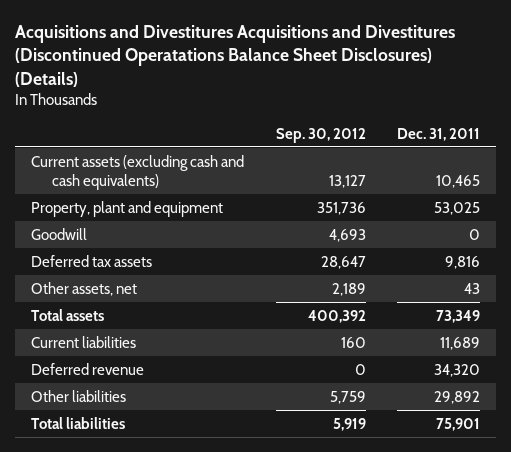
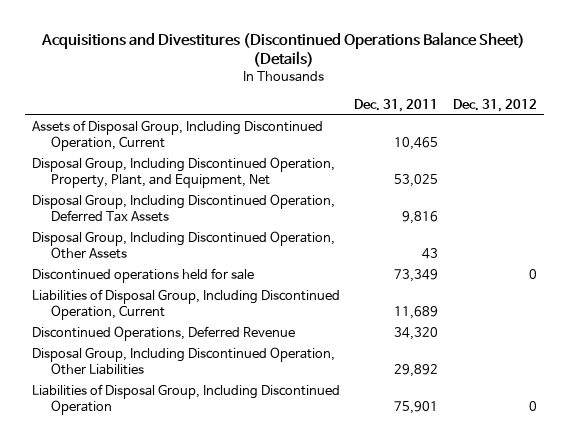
[14,25,455,87] Acquisitions and Divestitures Acquisitions and Divestitures (Discontinued Operatations Balance Sheet Disclosures) (Details) -> [41,31,526,68] Acquisitions and Divestitures (Discontinued Operations Balance Sheet) (Details)
[275,127,366,143] Sep. 30, 2012 -> none
none -> [452,98,537,112] Dec. 31, 2012
[30,227,87,240] Goodwill -> none
[30,154,244,190] Current assets (excluding cash and cash equivalents) -> [32,120,324,152] Assets of Disposal Group, Including Discontinued Operation, Current
[30,200,223,217] Property, plant and equipment -> [32,157,336,189] Disposal Group, Including Discontinued Operation, Property, Plant, and Equipment, Net
[30,254,152,267] Deferred tax assets -> [32,194,336,223] Disposal Group, Including Discontinued Operation, Deferred Tax Assets
[30,281,137,296] Other assets, net -> [32,231,336,260] Disposal Group, Including Discontinued Operation, Other Assets
[30,308,104,321] Total assets -> [32,268,255,284] Discontinued operations held for sale
[30,335,136,348] Current liabilities -> [32,289,341,321] Liabilities of Disposal Group, Including Discontinued Operation, Current
[30,362,144,375] Deferred revenue -> [32,326,296,342] Discontinued Operations, Deferred Revenue
[30,389,126,402] Other liabilities -> [32,347,336,376] Disposal Group, Including Discontinued Operation, Other Liabilities
[30,416,125,429] Total liabilities -> [32,384,341,416] Liabilities of Disposal Group, Including Discontinued Operation

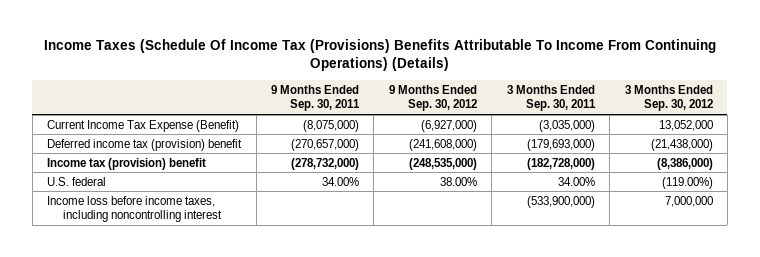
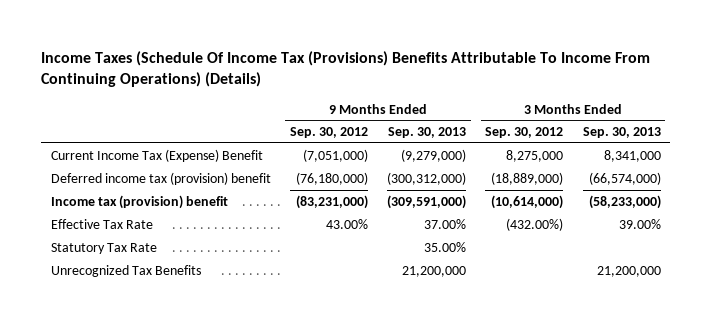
[270,84,360,112] 9 Months Ended Sep. 30, 2011 -> none
[506,84,596,112] 3 Months Ended Sep. 30, 2011 -> none
none -> [388,127,467,139] Sep. 30, 2013
none -> [582,127,661,139] Sep. 30, 2013
[47,176,107,186] U.S. federal -> none
[47,195,223,223] Income loss before income taxes, including noncontrolling interest -> none
[47,119,240,132] Current Income Tax Expense (Benefit) -> [51,148,264,162] Current Income Tax (Expense) Benefit
[420,119,477,132] (6,927,000) -> [303,148,369,162] (7,051,000)
[658,119,713,131] 13,052,000 -> [506,149,564,162] 8,275,000
[408,138,477,151] (241,608,000) -> [296,171,369,185] (76,180,000)
[650,138,713,151] (21,438,000) -> [491,171,564,185] (18,889,000)
[408,157,477,170] (248,535,000) -> [296,194,369,209] (83,231,000)
[656,157,713,170] (8,386,000) -> [491,194,564,209] (10,614,000)
none -> [51,218,154,229] Effective Tax Rate
none -> [51,242,158,254] Statutory Tax Rate
none -> [51,264,202,277] Unrecognized Tax Benefits

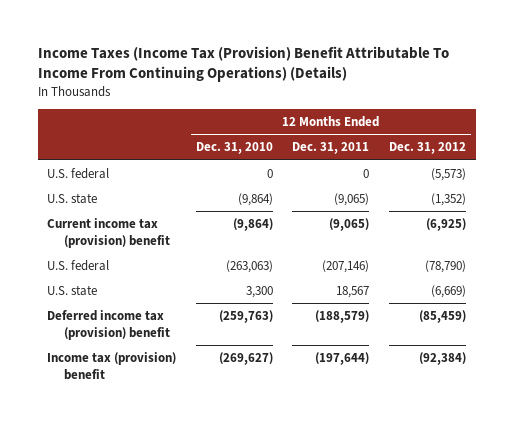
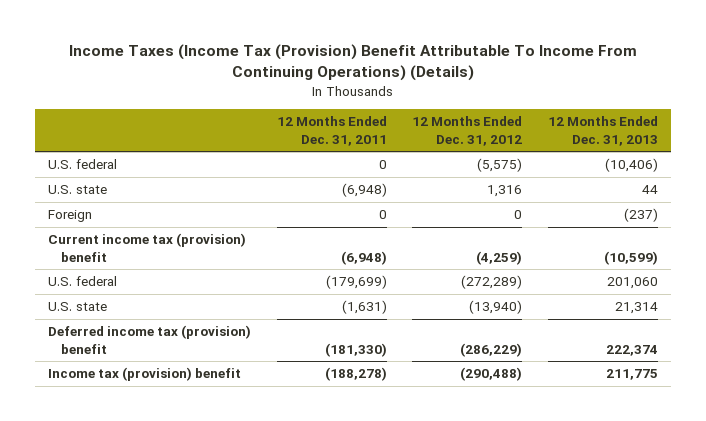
[195,142,273,155] Dec. 31, 2010 -> none
none -> [548,116,659,146] 12 Months Ended Dec. 31, 2013
[430,167,466,181] (5,573) -> [477,158,523,173] (5,575)
[334,192,370,206] (9,065) -> [341,183,387,198] (6,948)
[430,192,466,206] (1,352) -> [487,185,523,198] 1,316
none -> [48,210,93,223] Foreign
[329,217,370,231] (9,065) -> [340,250,387,265] (6,948)
[425,217,466,231] (6,925) -> [476,250,523,265] (4,259)
[322,259,370,273] (207,146) -> [325,275,387,290] (179,699)
[424,259,466,273] (78,790) -> [461,275,523,290] (272,289)
[336,285,370,298] 18,567 -> [341,300,387,315] (1,631)
[430,284,466,298] (6,669) -> [469,300,523,315] (13,940)
[315,309,370,323] (188,579) -> [324,342,387,357] (181,330)
[418,309,466,323] (85,459) -> [460,342,523,357] (286,229)
[315,351,370,365] (197,644) -> [324,367,387,382] (188,278)
[418,351,466,365] (92,384) -> [460,367,523,382] (290,488)

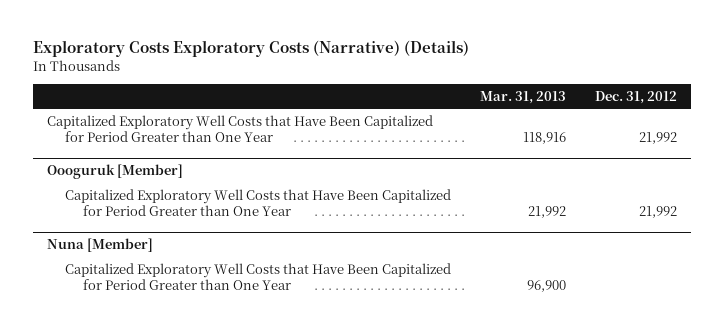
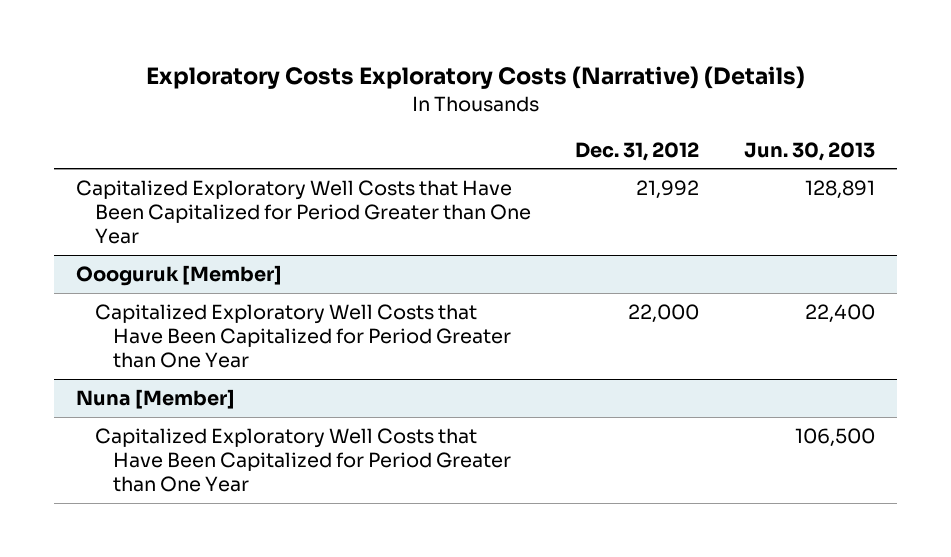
[479,91,566,105] Mar. 31, 2013 -> none
none -> [743,141,875,161] Jun. 30, 2013
[638,206,677,219] 21,992 -> [628,304,700,324] 22,000

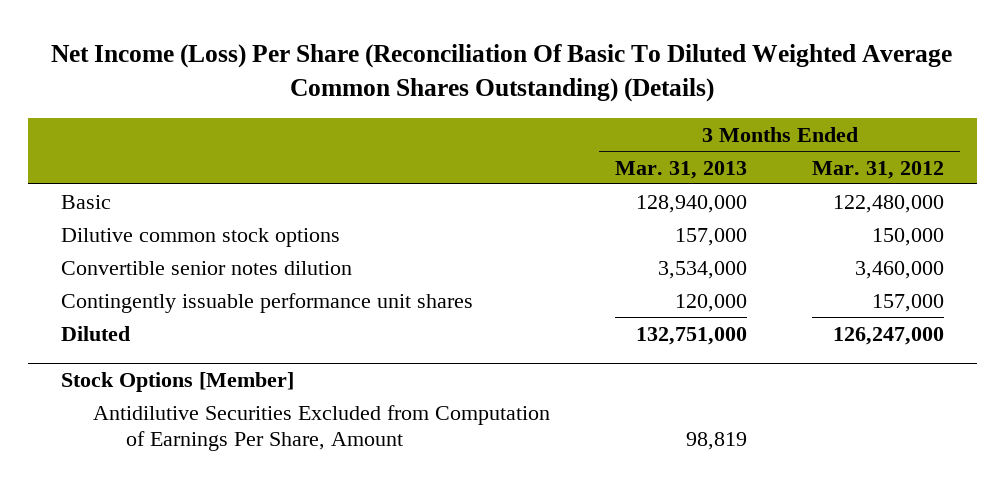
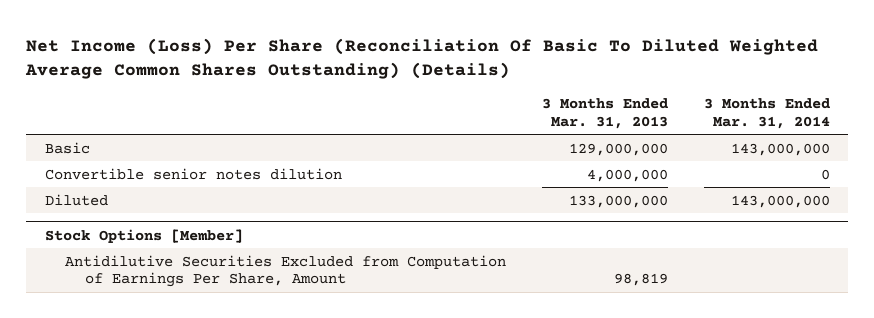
[812,160,945,179] Mar. 31, 2012 -> none
none -> [703,97,830,129] 3 Months Ended Mar. 31, 2014
[60,227,340,247] Dilutive common stock options -> none
[60,292,473,313] Contingently issuable performance unit shares -> none
[636,194,748,213] 128,940,000 -> [568,142,668,156] 129,000,000
[658,260,748,279] 3,534,000 -> [586,168,668,182] 4,000,000
[636,326,748,345] 132,751,000 -> [568,194,668,208] 133,000,000

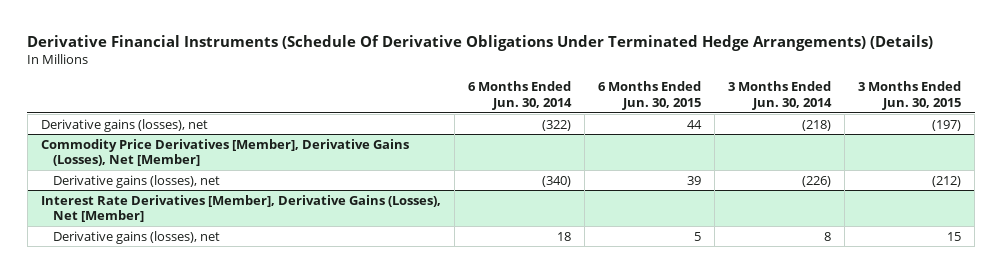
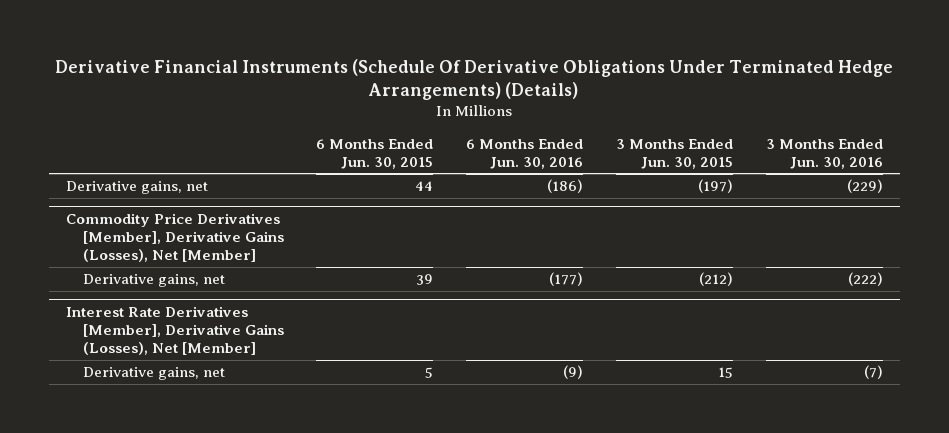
[467,81,572,110] 6 Months Ended Jun. 30, 2014 -> none
[728,81,833,110] 3 Months Ended Jun. 30, 2014 -> none
none -> [466,138,584,169] 6 Months Ended Jun. 30, 2016
none -> [766,138,884,169] 3 Months Ended Jun. 30, 2016
[40,118,208,132] Derivative gains (losses), net -> [65,181,208,195] Derivative gains, net
[52,174,220,188] Derivative gains (losses), net -> [82,274,225,288] Derivative gains, net
[52,230,220,244] Derivative gains (losses), net -> [82,367,225,381] Derivative gains, net

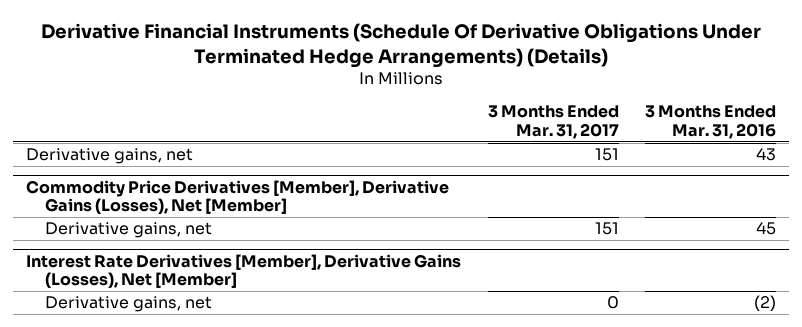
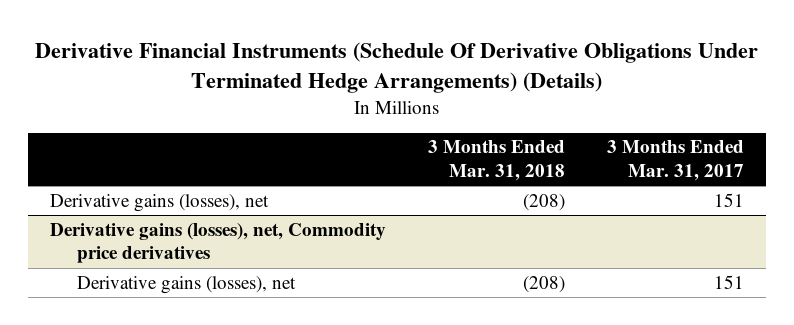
[644,105,776,139] 3 Months Ended Mar. 31, 2016 -> none
none -> [427,140,565,182] 3 Months Ended Mar. 31, 2018
[26,253,462,288] Interest Rate Derivatives [Member], Derivative Gains (Losses), Net [Member] -> none
[44,296,212,313] Derivative gains, net -> none
[26,148,194,165] Derivative gains, net -> [49,193,269,212] Derivative gains (losses), net
[26,179,450,214] Commodity Price Derivatives [Member], Derivative Gains (Losses), Net [Member] -> [49,222,386,264] Derivative gains (losses), net, Commodity price derivatives
[44,222,212,239] Derivative gains, net -> [76,275,296,294] Derivative gains (losses), net

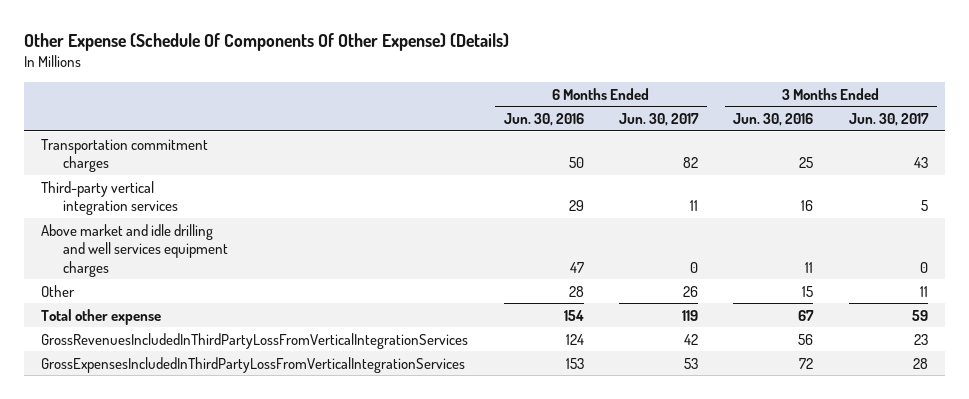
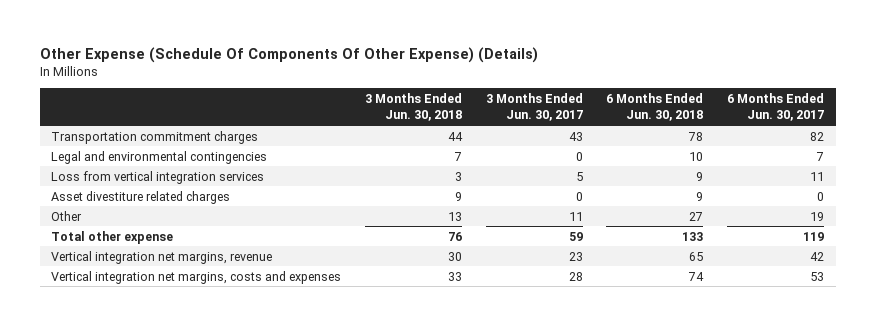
[503,113,584,127] Jun. 30, 2016 -> none
[733,113,814,127] Jun. 30, 2016 -> none
none -> [365,93,463,122] 3 Months Ended Jun. 30, 2018
none -> [606,93,704,122] 6 Months Ended Jun. 30, 2018
[41,223,229,277] Above market and idle drilling and well services equipment charges -> none
none -> [51,150,268,164] Legal and environmental contingencies
[41,180,179,216] Third-party vertical integration services -> [51,170,265,184] Loss from vertical integration services
none -> [51,190,231,204] Asset divestiture related charges
[683,285,699,297] 26 -> [809,211,824,221] 19
[41,332,469,349] GrossRevenuesIncludedInThirdPartyLossFromVerticalIntegrationServices -> [51,250,273,264] Vertical integration net margins, revenue
[41,356,466,373] GrossExpensesIncludedInThirdPartyLossFromVerticalIntegrationServices -> [51,270,342,284] Vertical integration net margins, costs and expenses

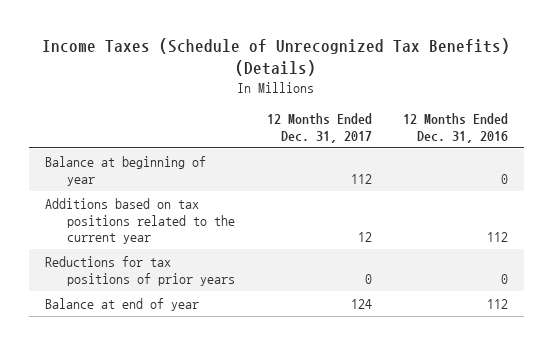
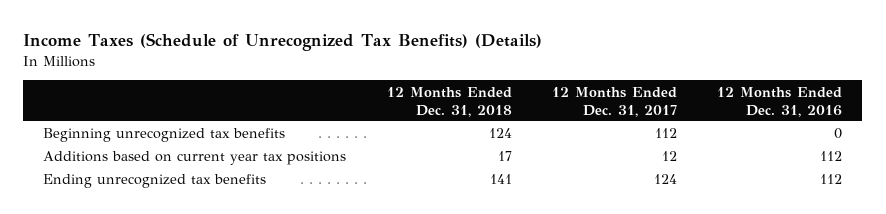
none -> [386,86,512,117] 12 Months Ended Dec. 31, 2018
[44,255,235,286] Reductions for tax positions of prior years -> none
[44,155,206,186] Balance at beginning of year -> [43,128,286,143] Beginning unrecognized tax benefits
[44,197,235,245] Additions based on tax positions related to the current year -> [43,151,347,166] Additions based on current year tax positions
[44,297,199,311] Balance at end of year -> [43,174,267,189] Ending unrecognized tax benefits

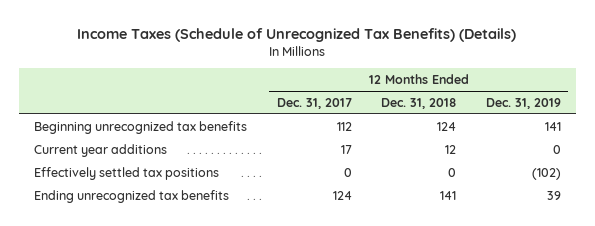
[717,86,843,117] 12 Months Ended Dec. 31, 2016 -> none
none -> [485,97,561,109] Dec. 31, 2019
[43,151,347,166] Additions based on current year tax positions -> [34,143,168,157] Current year additions
[497,151,512,162] 17 -> [445,144,457,154] 12
[661,151,677,162] 12 -> [340,144,352,154] 17
none -> [34,166,220,180] Effectively settled tax positions

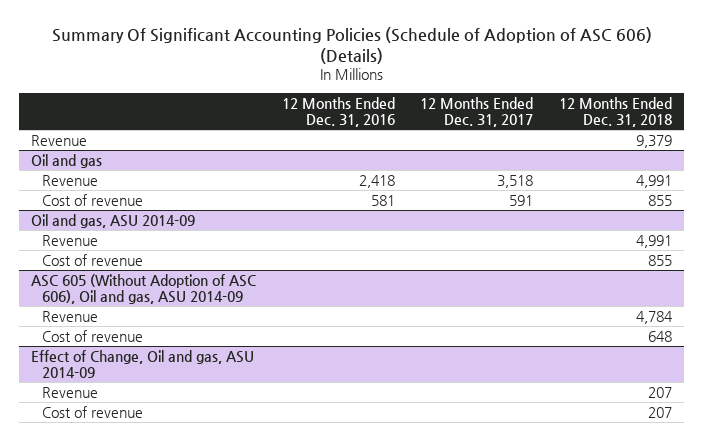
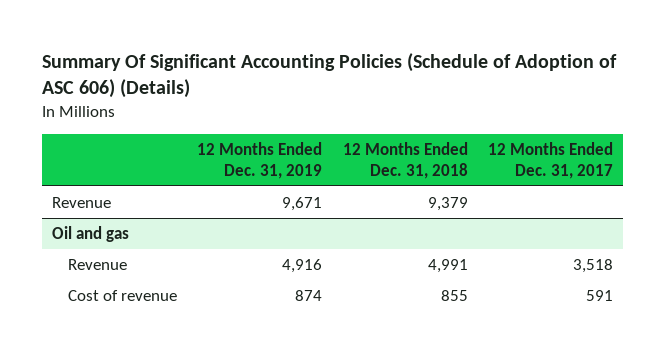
[281,96,395,127] 12 Months Ended Dec. 31, 2016 -> none
none -> [197,141,323,179] 12 Months Ended Dec. 31, 2019
[31,213,196,228] Oil and gas, ASU 2014-09 -> none
[42,234,99,246] Revenue -> none
[42,253,144,266] Cost of revenue -> none
[31,273,257,305] ASC 605 (Without Adoption of ASC 606), Oil and gas, ASU 2014-09 -> none
[42,310,99,322] Revenue -> none
[42,329,144,342] Cost of revenue -> none
[31,349,255,379] Effect of Change, Oil and gas, ASU 2014-09 -> none
[42,386,99,398] Revenue -> none
[42,405,144,418] Cost of revenue -> none

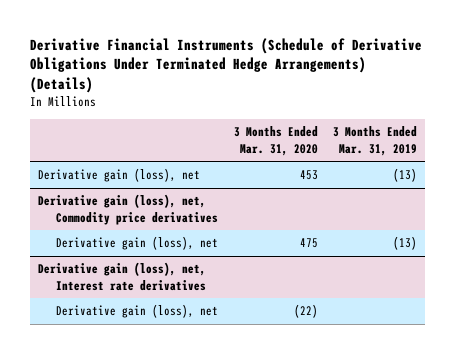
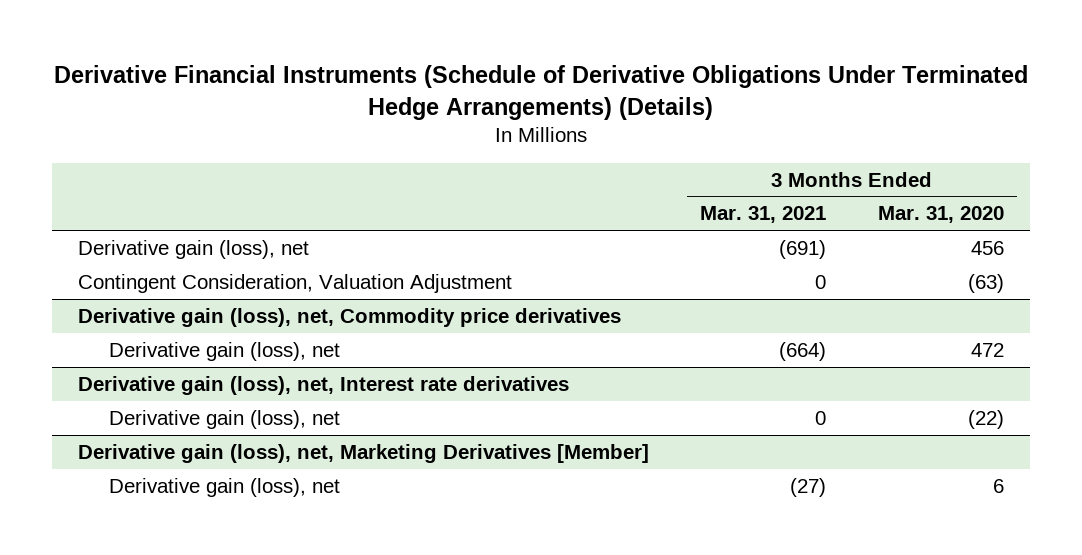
[333,126,418,156] 3 Months Ended Mar. 31, 2019 -> none
none -> [700,206,827,224] Mar. 31, 2021
[299,170,318,181] 453 -> [971,240,1005,255] 456
none -> [77,273,512,293] Contingent Consideration, Valuation Adjustment
[299,238,318,249] 475 -> [971,342,1005,357] 472
none -> [77,443,649,463] Derivative gain (loss), net, Marketing Derivatives [Member]
none -> [109,477,341,497] Derivative gain (loss), net

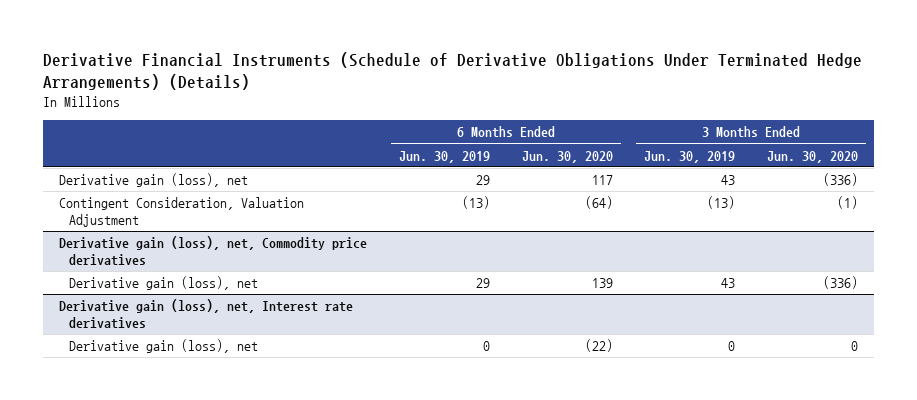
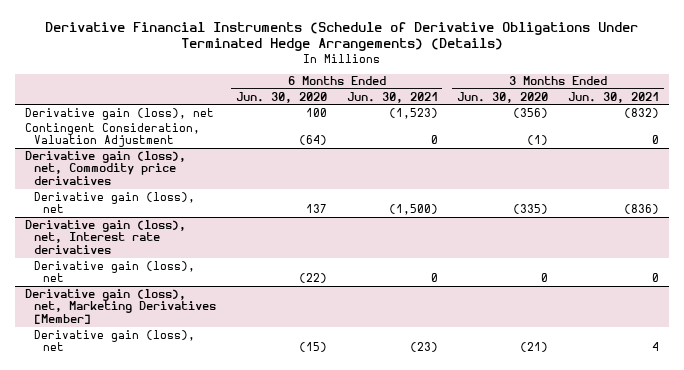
[398,150,490,163] Jun. 30, 2019 -> none
[644,150,736,163] Jun. 30, 2019 -> none
none -> [346,91,438,103] Jun. 30, 2021
none -> [567,91,659,103] Jun. 30, 2021
[591,175,613,186] 117 -> [305,107,327,117] 100
[823,173,859,187] (336) -> [513,107,549,118] (356)
[591,278,613,289] 139 -> [305,204,327,214] 137
[823,276,859,290] (336) -> [513,204,549,215] (335)
none -> [24,288,217,325] Derivative gain (loss), net, Marketing Derivatives [Member]
none -> [34,329,196,352] Derivative gain (loss), net

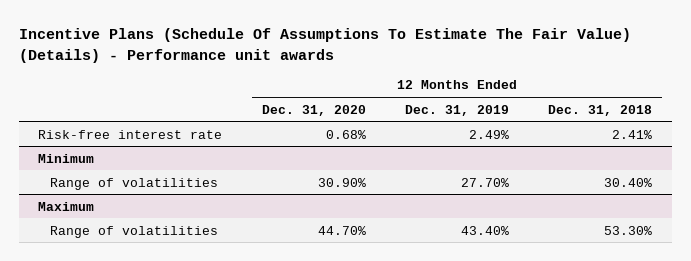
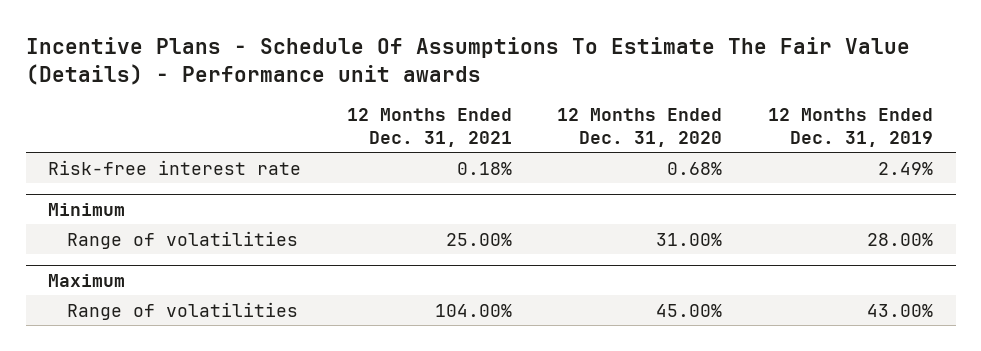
[18,28,631,63] Incentive Plans (Schedule Of Assumptions To Estimate The Fair Value) (Details) - Performance unit awards -> [25,36,910,85] Incentive Plans - Schedule Of Assumptions To Estimate The Fair Value (Details) - Performance unit awards
[548,104,653,116] Dec. 31, 2018 -> none
none -> [346,108,512,147] 12 Months Ended Dec. 31, 2021
[317,177,366,187] 30.90% -> [656,232,723,246] 31.00%
[461,177,510,187] 27.70% -> [866,232,933,246] 28.00%
[317,225,366,235] 44.70% -> [656,303,723,317] 45.00%
[461,225,510,235] 43.40% -> [866,303,933,317] 43.00%

